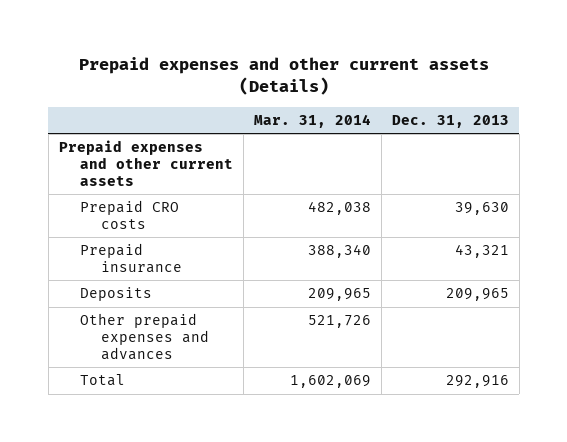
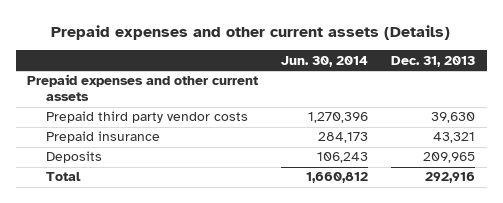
[253,113,371,128] Mar. 31, 2014 -> none
none -> [281,55,369,67] Jun. 30, 2014
[79,200,179,229] Prepaid CRO costs -> [45,111,248,124] Prepaid third party vendor costs
[79,313,210,360] Other prepaid expenses and advances -> none

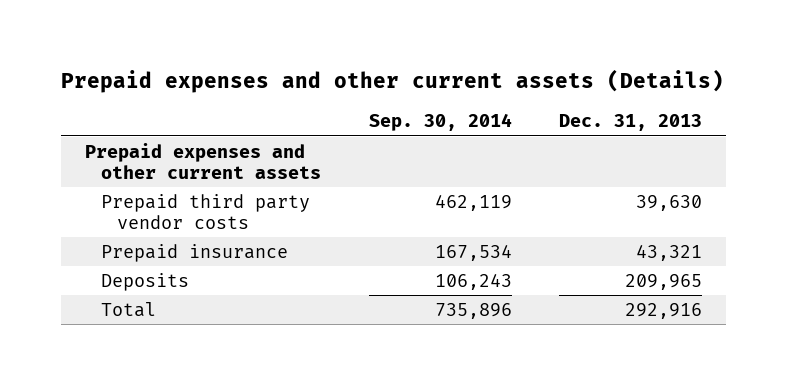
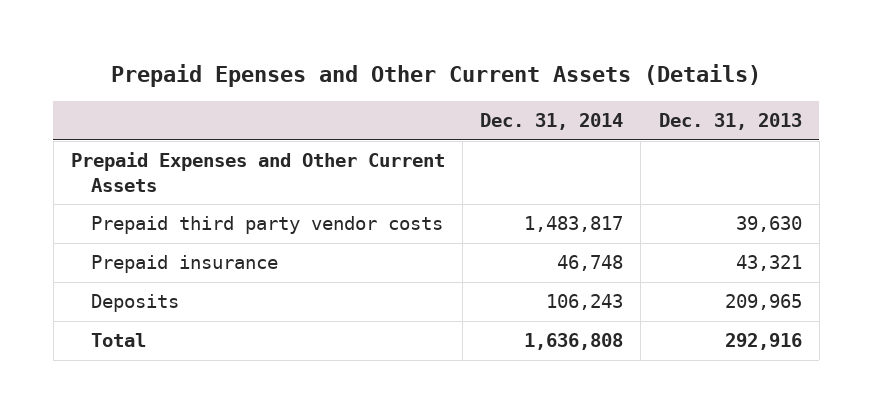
[60,69,724,94] Prepaid expenses and other current assets (Details) -> [111,64,762,88] Prepaid Epenses and Other Current Assets (Details)
[368,113,512,132] Sep. 30, 2014 -> none
none -> [480,113,624,131] Dec. 31, 2014
[84,142,321,179] Prepaid expenses and other current assets -> [70,152,445,192] Prepaid Expenses and Other Current Assets

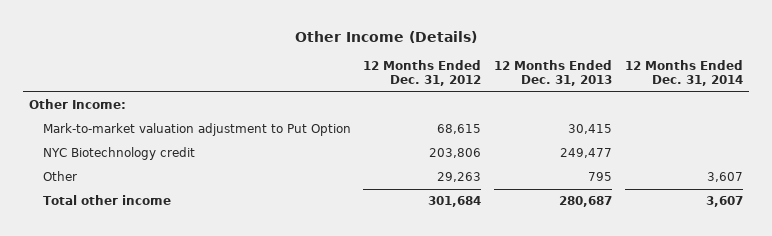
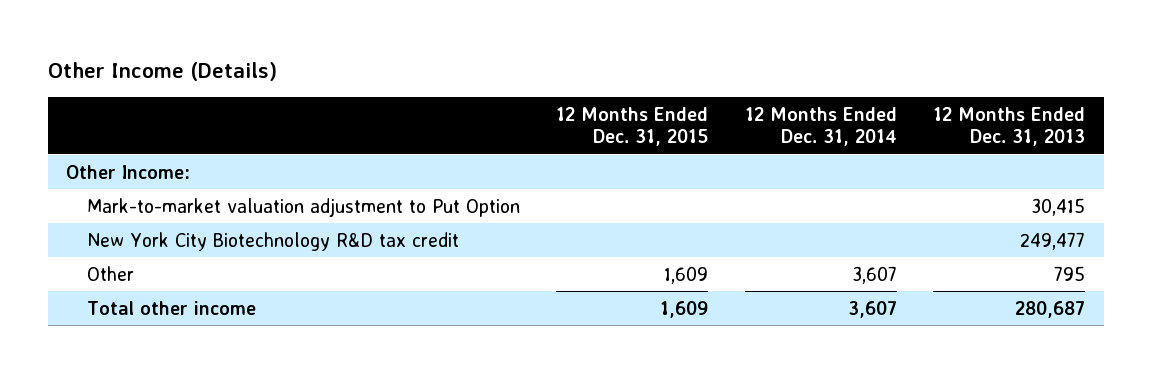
[363,59,482,87] 12 Months Ended Dec. 31, 2012 -> none
none -> [556,106,709,147] 12 Months Ended Dec. 31, 2015
[42,147,195,161] NYC Biotechnology credit -> [86,231,459,251] New York City Biotechnology R&D tax credit

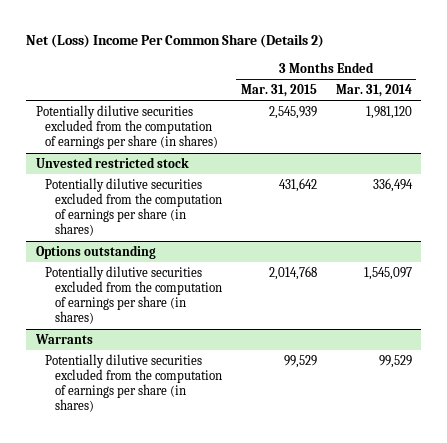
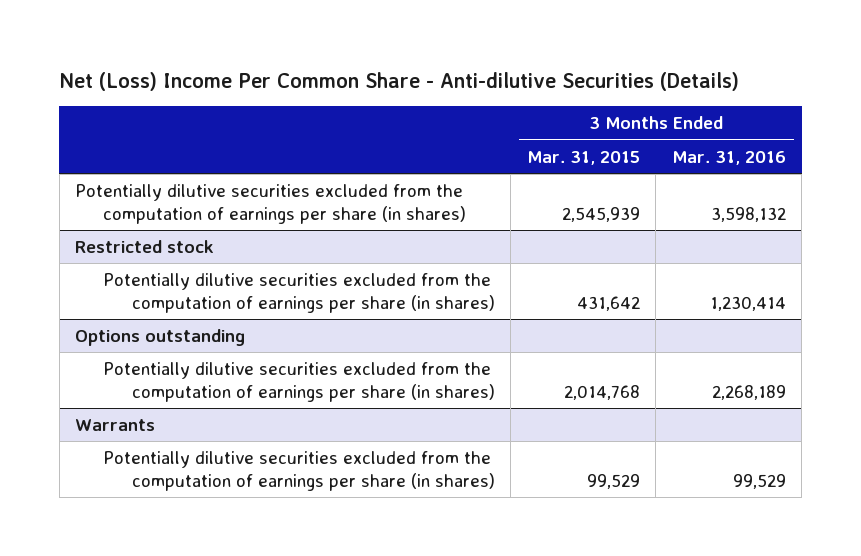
[26,34,325,49] Net (Loss) Income Per Common Share (Details 2) -> [59,71,740,91] Net (Loss) Income Per Common Share - Anti-dilutive Securities (Details)
[335,84,412,98] Mar. 31, 2014 -> none
none -> [671,150,786,165] Mar. 31, 2016
[35,156,189,168] Unvested restricted stock -> [75,239,215,253] Restricted stock

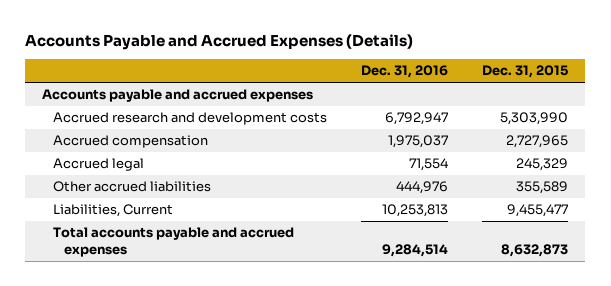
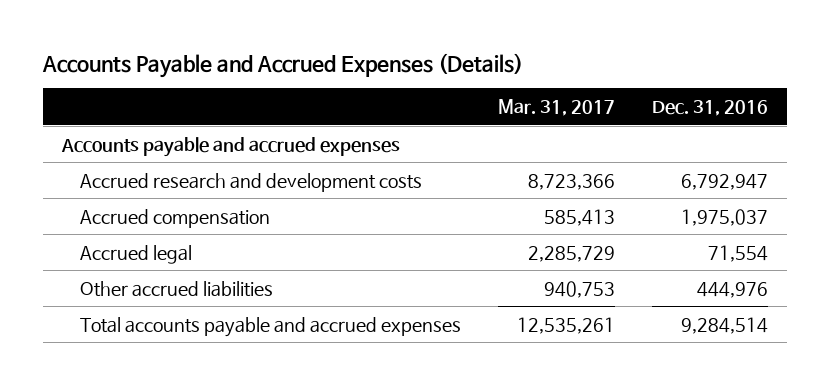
[482,65,569,79] Dec. 31, 2015 -> none
none -> [497,98,615,116] Mar. 31, 2017
[53,204,174,218] Liabilities, Current -> none

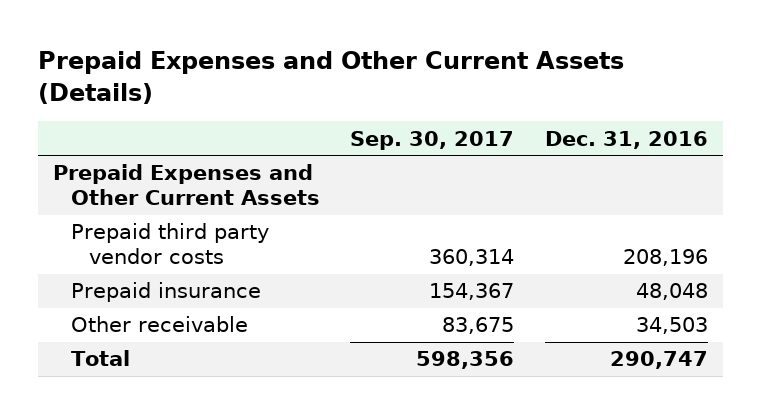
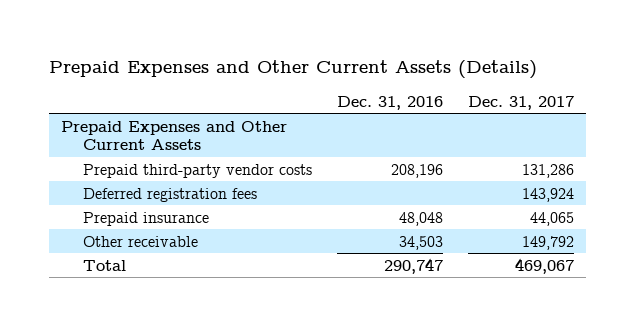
[350,130,515,150] Sep. 30, 2017 -> none
none -> [467,95,574,110] Dec. 31, 2017
[70,223,269,265] Prepaid third party vendor costs -> [82,163,312,178] Prepaid third-party vendor costs
none -> [82,187,257,202] Deferred registration fees

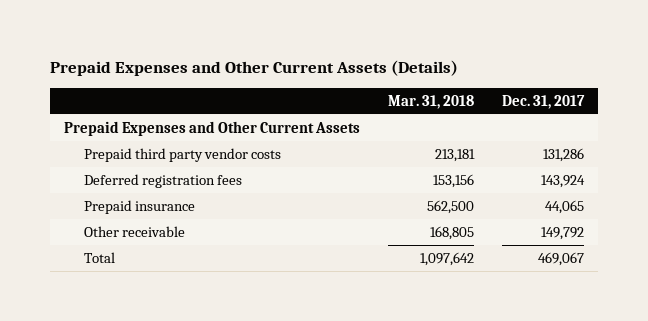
[336,95,443,110] Dec. 31, 2016 -> none
none -> [387,94,474,109] Mar. 31, 2018
[82,163,312,178] Prepaid third-party vendor costs -> [84,147,282,162] Prepaid third party vendor costs

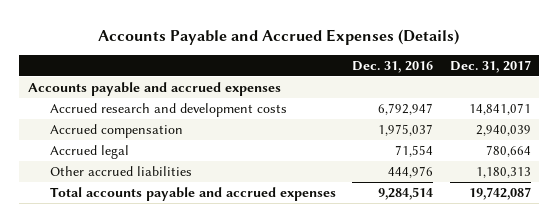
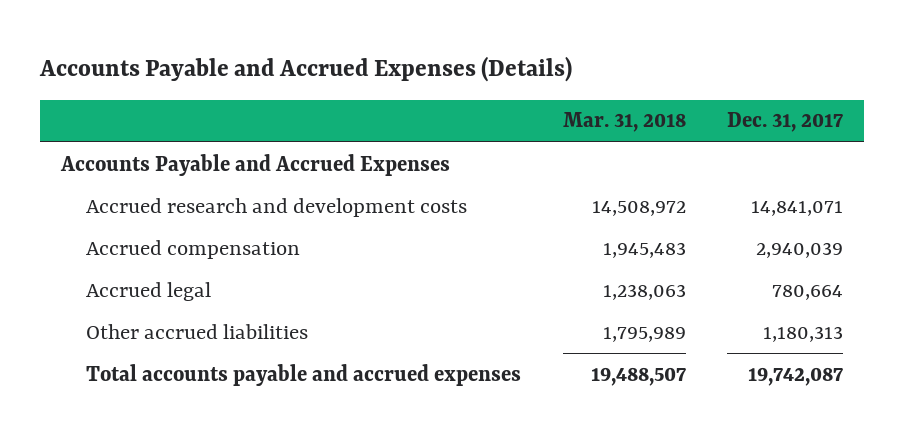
[352,60,434,73] Dec. 31, 2016 -> none
none -> [562,112,686,133] Mar. 31, 2018
[27,82,281,97] Accounts payable and accrued expenses -> [60,153,451,176] Accounts Payable and Accrued Expenses

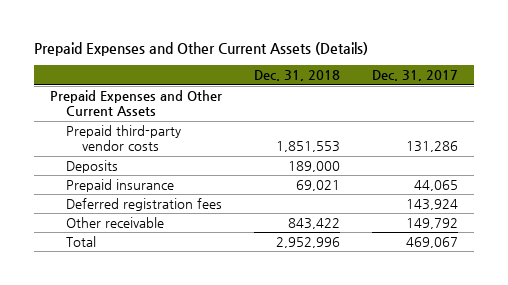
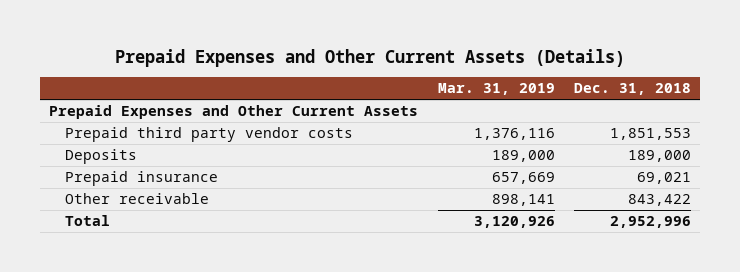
[372,70,459,82] Dec. 31, 2017 -> none
none -> [437,83,555,96] Mar. 31, 2019
[65,124,181,152] Prepaid third-party vendor costs -> [64,127,353,143] Prepaid third party vendor costs
[65,197,222,211] Deferred registration fees -> none

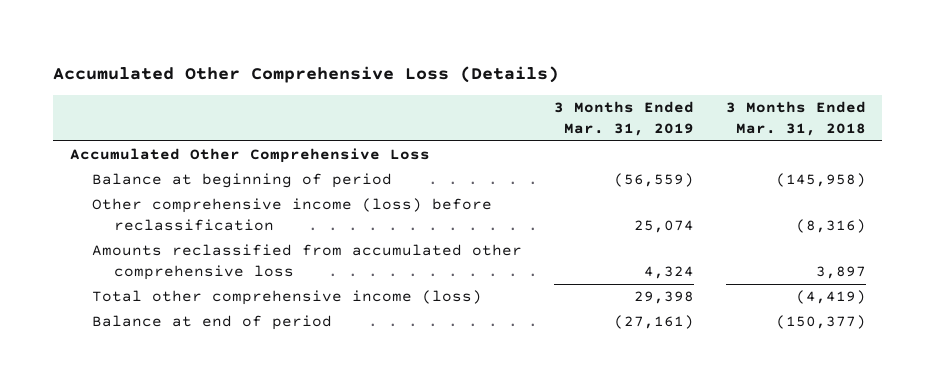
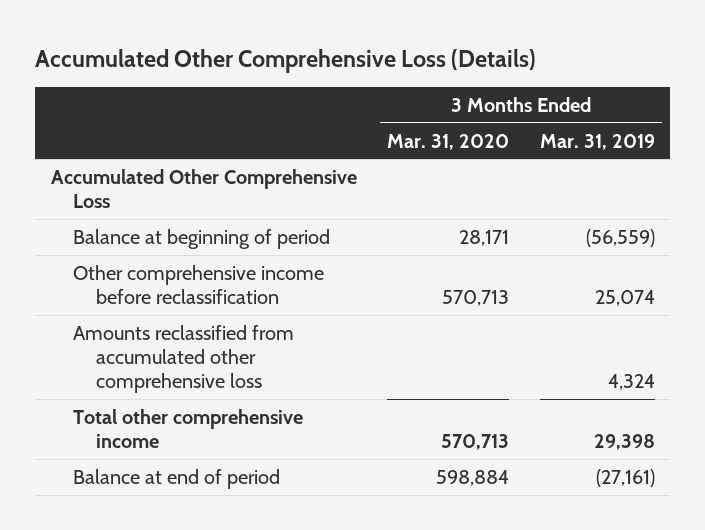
[725,101,866,136] 3 Months Ended Mar. 31, 2018 -> none
none -> [387,133,510,150] Mar. 31, 2020
[91,198,492,231] Other comprehensive income (loss) before reclassification -> [73,264,325,305] Other comprehensive income before reclassification
[91,290,482,306] Total other comprehensive income (loss) -> [73,408,304,449] Total other comprehensive income

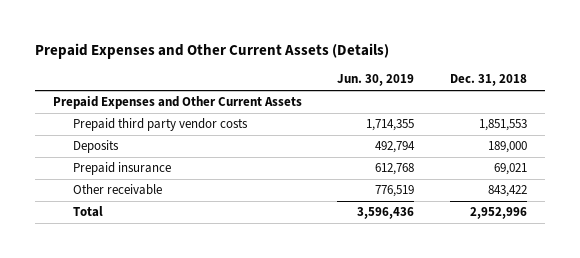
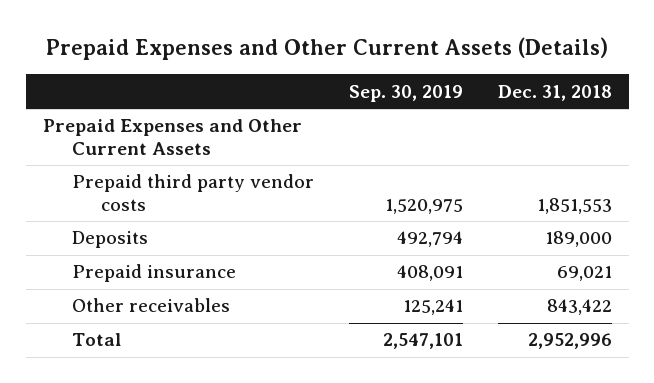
[337,74,415,87] Jun. 30, 2019 -> none
none -> [348,84,463,102] Sep. 30, 2019
[73,184,163,196] Other receivable -> [72,298,231,313] Other receivables

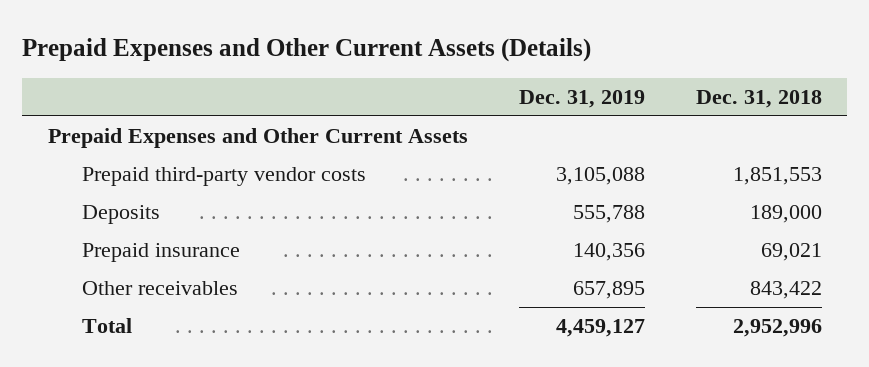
[348,84,463,102] Sep. 30, 2019 -> none
none -> [518,89,645,108] Dec. 31, 2019
[72,174,315,211] Prepaid third party vendor costs -> [81,167,366,187] Prepaid third-party vendor costs

